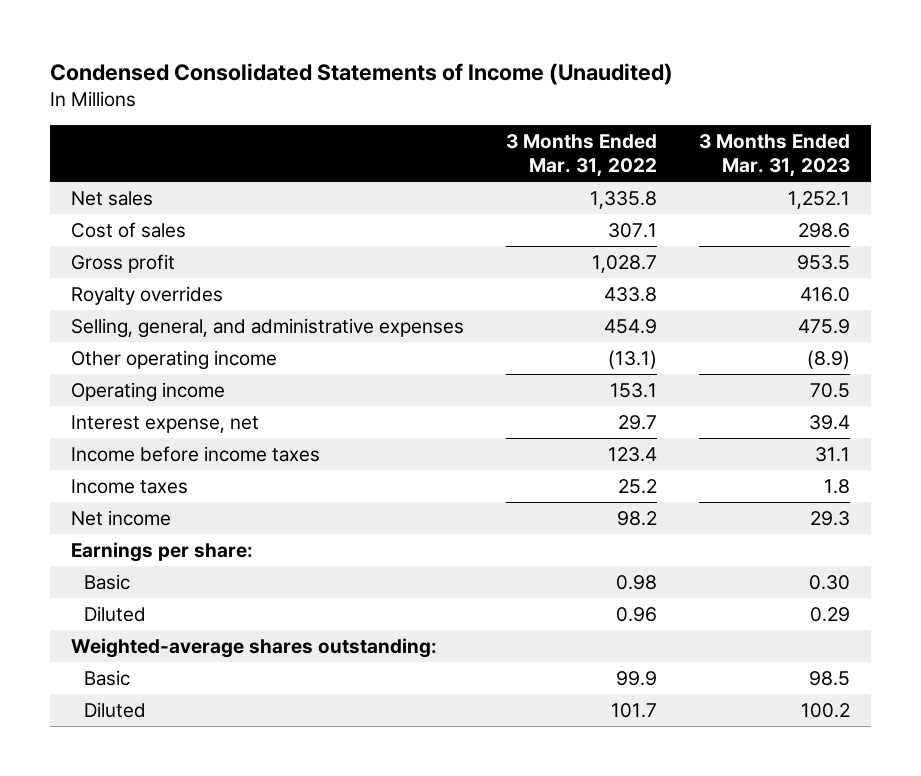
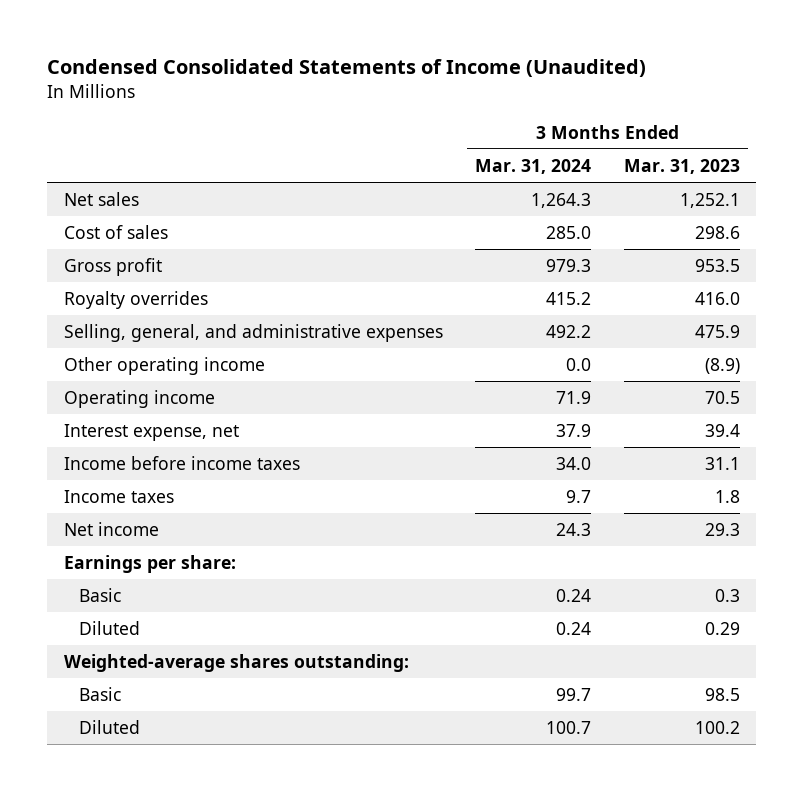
[506,134,658,177] 3 Months Ended Mar. 31, 2022 -> none
none -> [475,158,592,174] Mar. 31, 2024
[809,574,851,590] 0.30 -> [714,589,740,603] 0.3

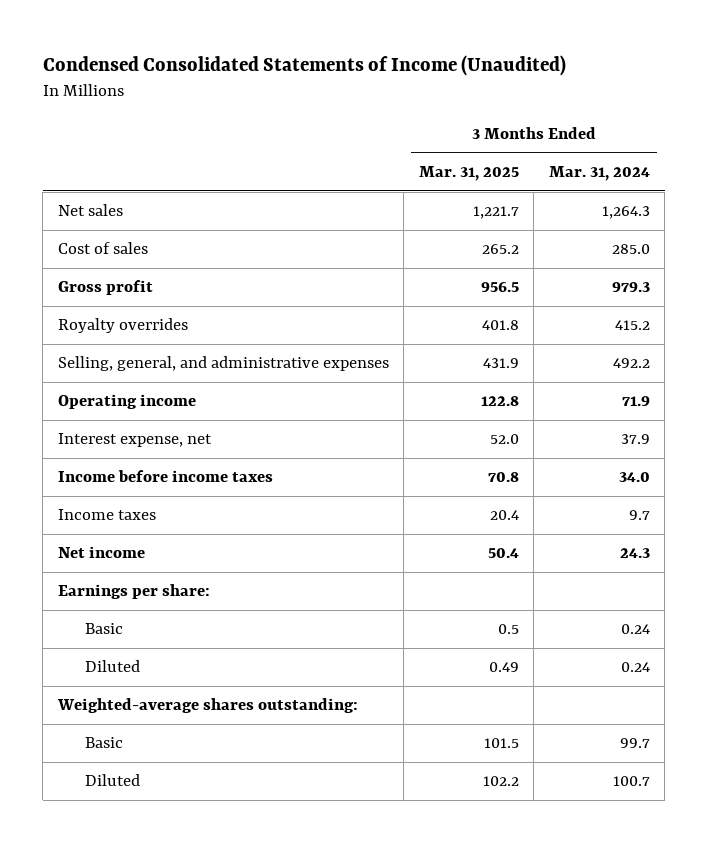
[623,158,740,174] Mar. 31, 2023 -> none
none -> [418,166,519,182] Mar. 31, 2025
[63,357,265,376] Other operating income -> none

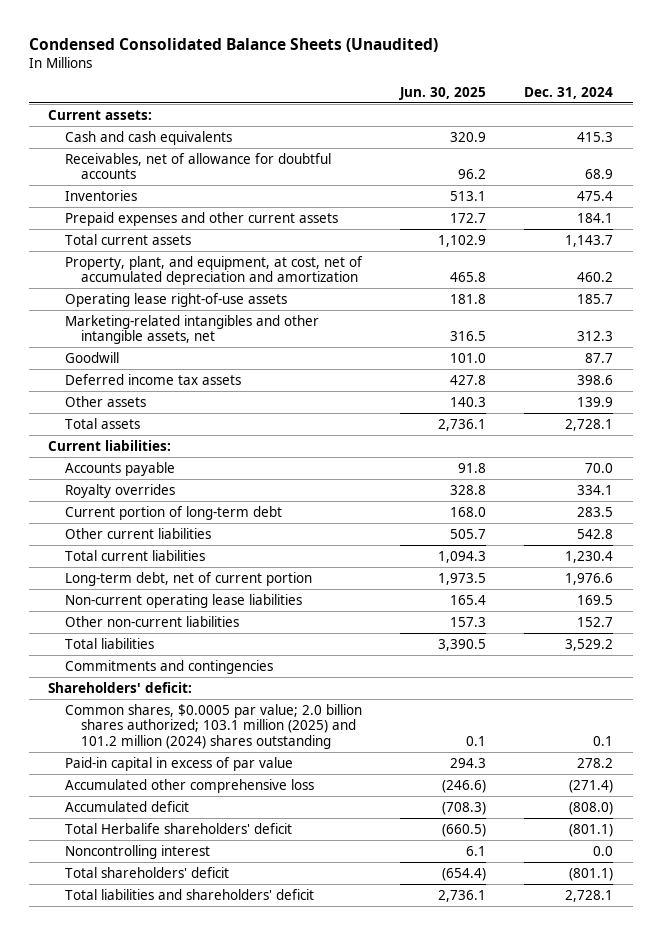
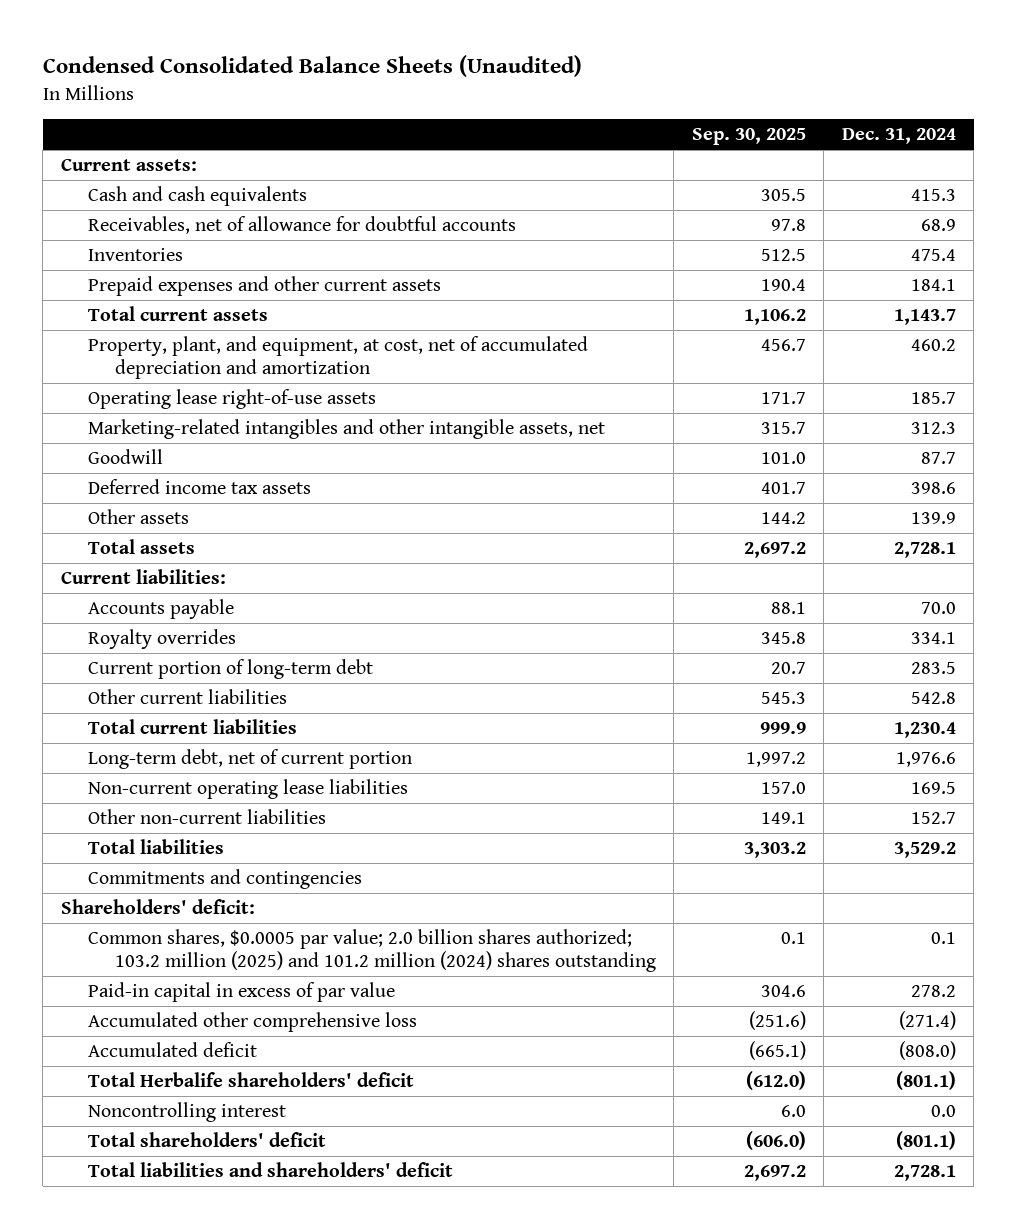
[399,86,487,100] Jun. 30, 2025 -> none
none -> [691,128,806,146] Sep. 30, 2025
[64,703,362,749] Common shares, $0.0005 par value; 2.0 billion shares authorized; 103.1 million (2025) and 101.2 million (2024) shares outstanding -> [87,929,656,972] Common shares, $0.0005 par value; 2.0 billion shares authorized; 103.2 million (2025) and 101.2 million (2024) shares outstanding

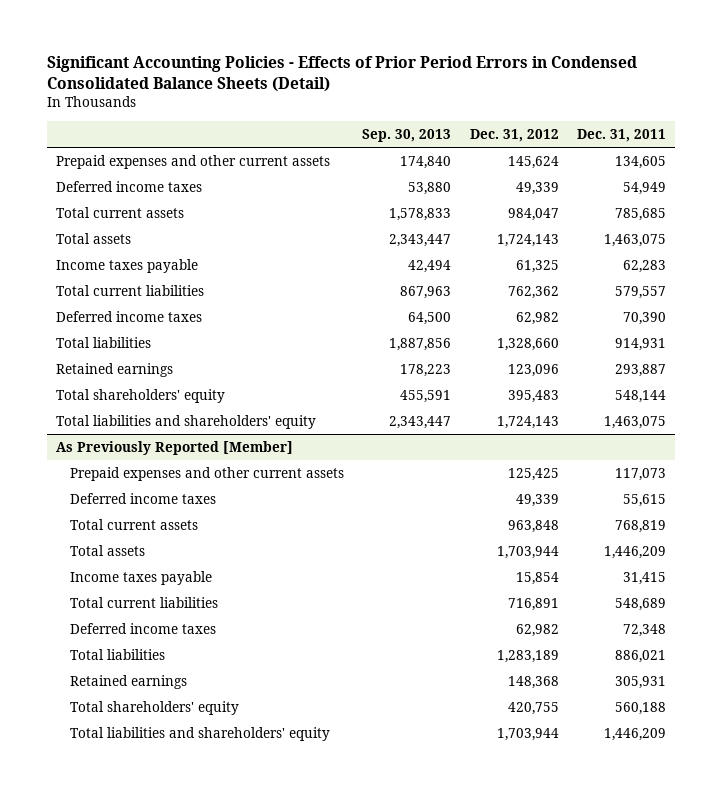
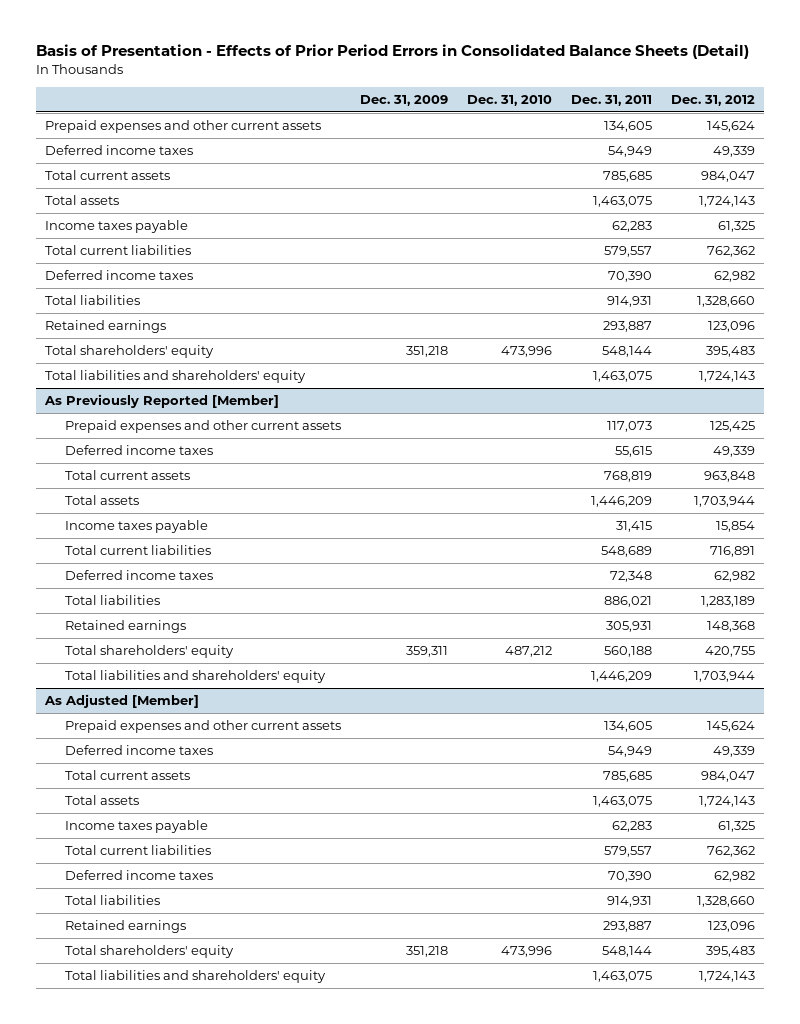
[47,56,638,93] Significant Accounting Policies - Effects of Prior Period Errors in Condensed Consolidated Balance Sheets (Detail) -> [35,44,749,60] Basis of Presentation - Effects of Prior Period Errors in Consolidated Balance Sheets (Detail)
[362,128,452,142] Sep. 30, 2013 -> none
none -> [359,94,448,106] Dec. 31, 2009
none -> [466,94,552,106] Dec. 31, 2010
none -> [44,693,200,708] As Adjusted [Member]
none -> [64,719,341,733] Prepaid expenses and other current assets
none -> [64,744,213,755] Deferred income taxes
none -> [64,769,190,780] Total current assets
none -> [64,794,139,805] Total assets
none -> [64,819,208,833] Income taxes payable
none -> [64,844,211,855] Total current liabilities
none -> [64,869,213,880] Deferred income taxes
none -> [64,894,160,905] Total liabilities
none -> [64,919,186,933] Retained earnings
none -> [64,944,234,958] Total shareholders' equity
none -> [64,969,326,983] Total liabilities and shareholders' equity

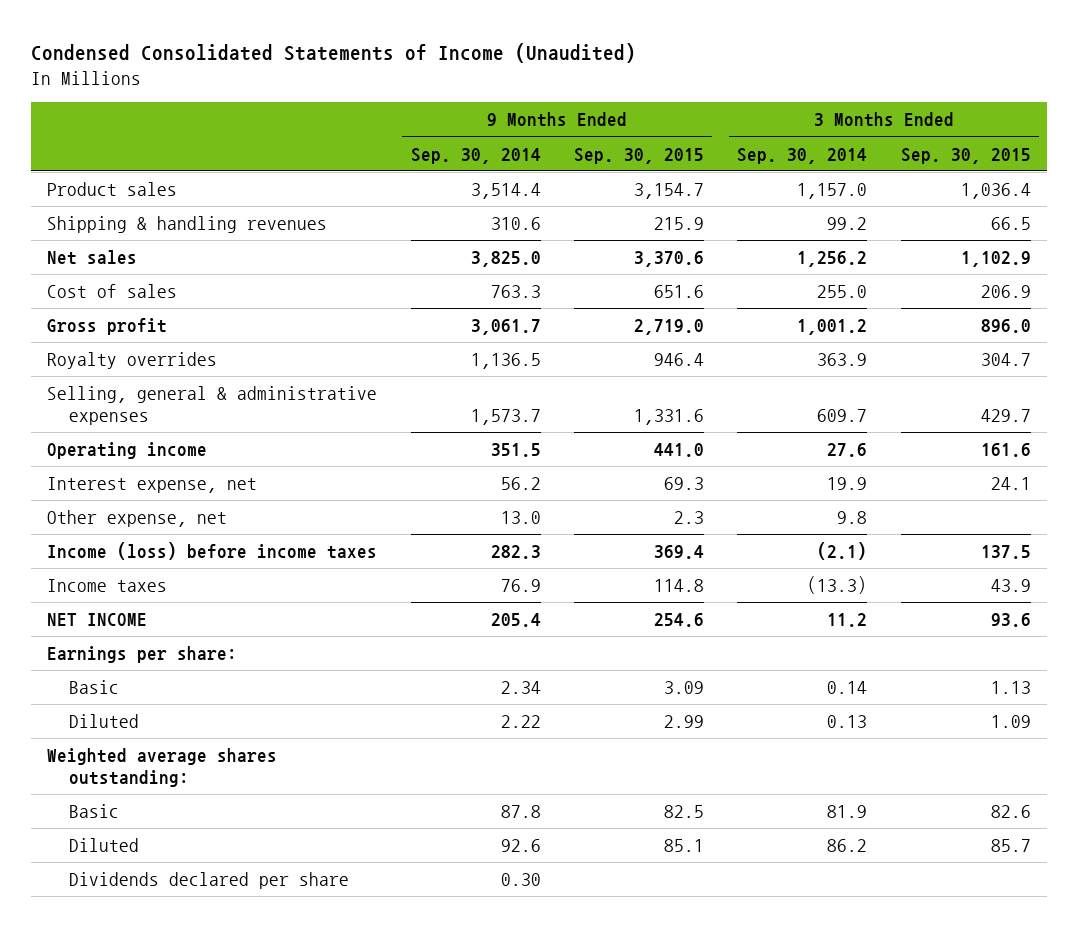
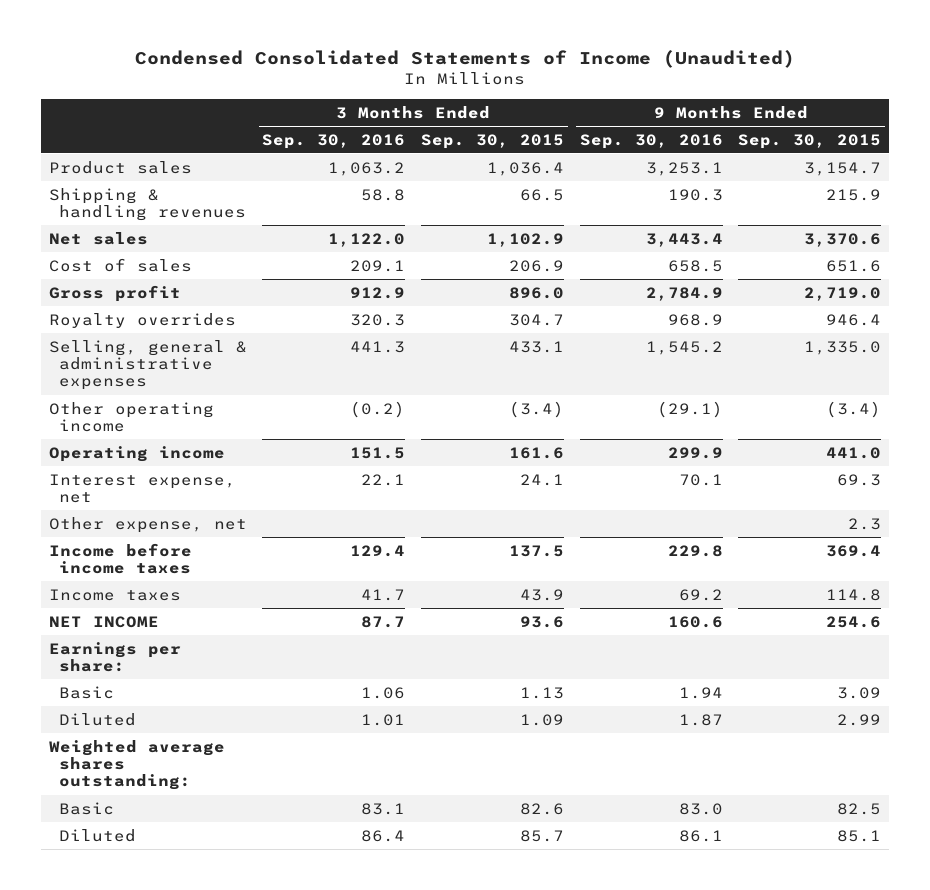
[410,147,541,164] Sep. 30, 2014 -> none
[737,147,868,164] Sep. 30, 2014 -> none
none -> [262,133,406,149] Sep. 30, 2016
none -> [579,133,723,149] Sep. 30, 2016
[634,408,705,425] 1,331.6 -> [804,340,882,355] 1,335.0
[980,408,1031,422] 429.7 -> [509,340,565,353] 433.1
none -> [48,401,214,433] Other operating income
[47,541,378,560] Income (loss) before income taxes -> [48,542,192,575] Income before income taxes
[68,871,349,889] Dividends declared per share -> none

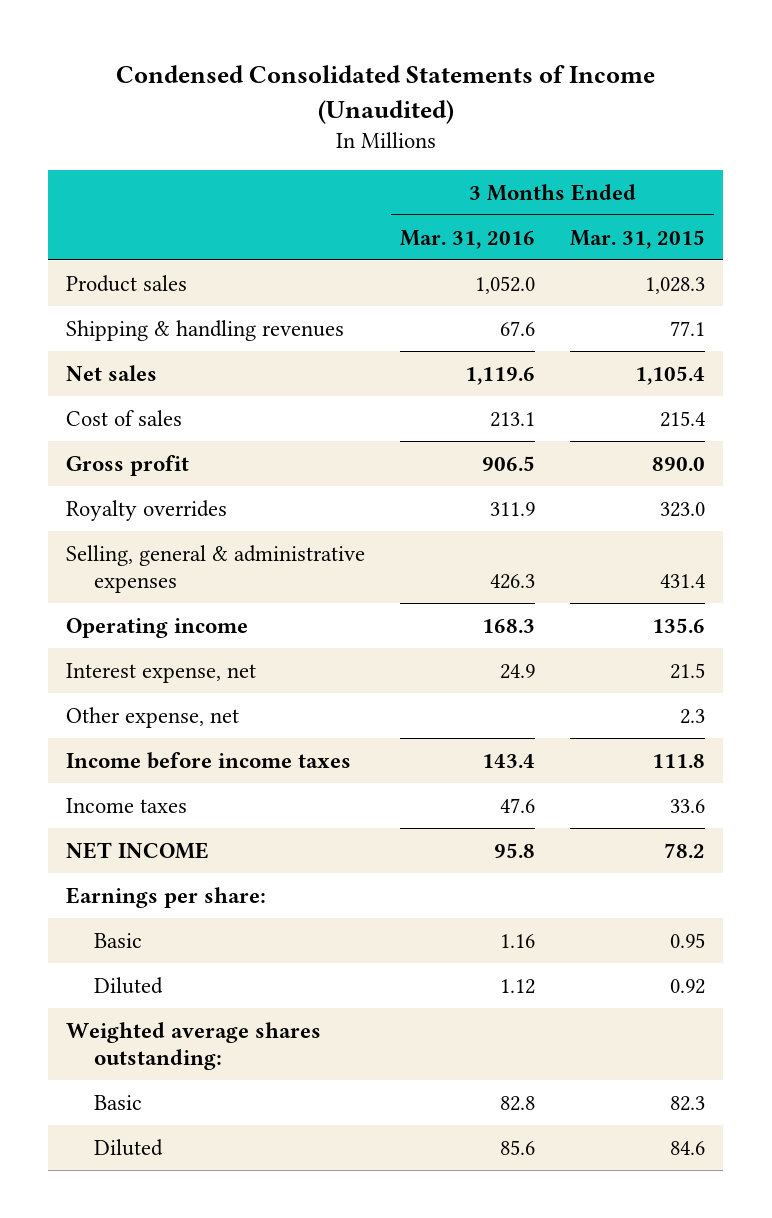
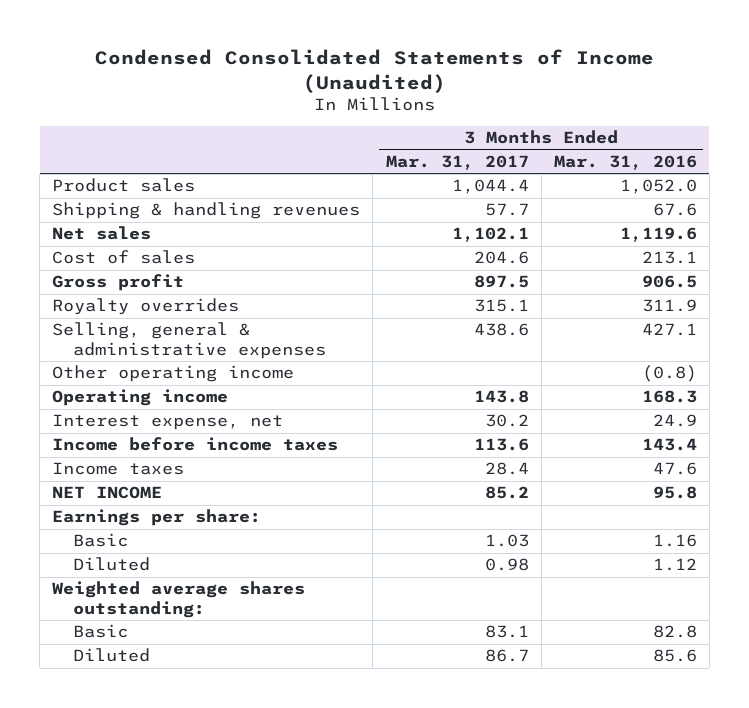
[570,229,706,249] Mar. 31, 2015 -> none
none -> [385,154,529,170] Mar. 31, 2017
[490,574,536,590] 426.3 -> [641,323,697,337] 427.1
none -> [52,365,295,383] Other operating income
[66,706,240,728] Other expense, net -> none

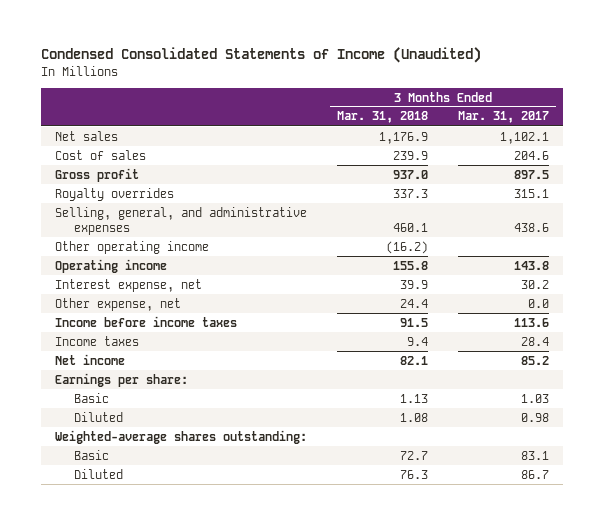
[553,154,697,170] Mar. 31, 2016 -> none
none -> [337,111,429,124] Mar. 31, 2018
[52,178,196,193] Product sales -> none
[52,202,361,220] Shipping & handling revenues -> none
[52,322,326,359] Selling, general & administrative expenses -> [55,206,308,235] Selling, general, and administrative expenses
none -> [55,297,182,311] Other expense, net
[52,486,163,500] NET INCOME -> [55,353,126,365] Net income
[52,581,306,618] Weighted average shares outstanding: -> [55,429,308,444] Weighted-average shares outstanding:

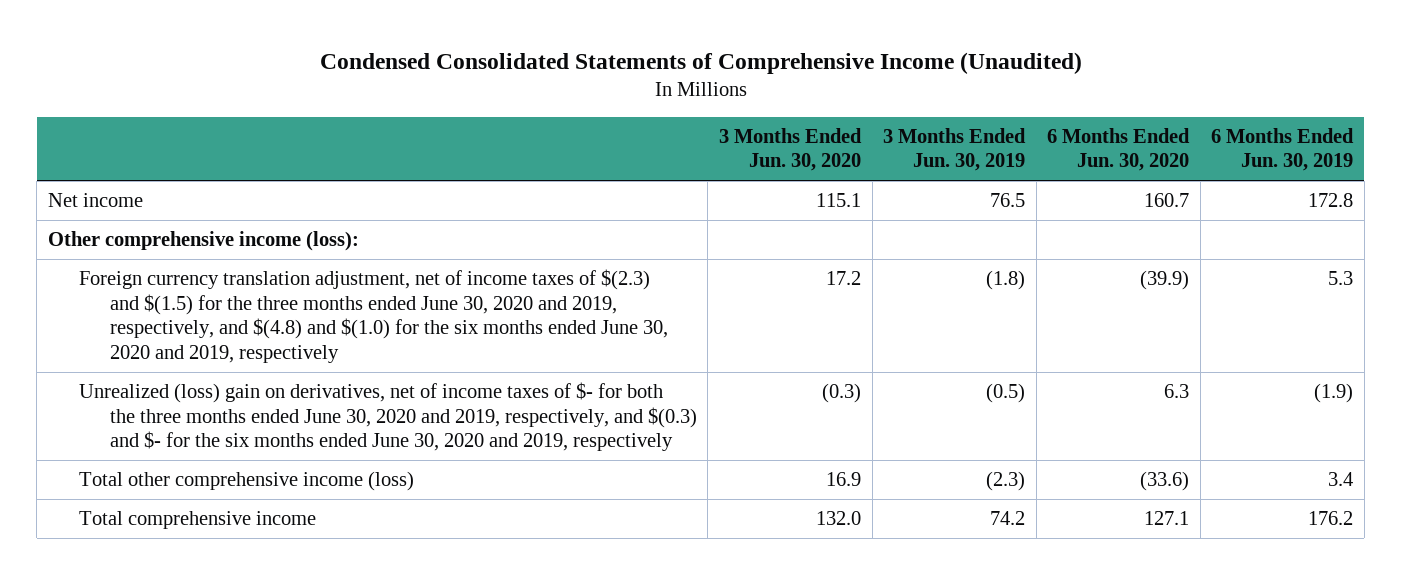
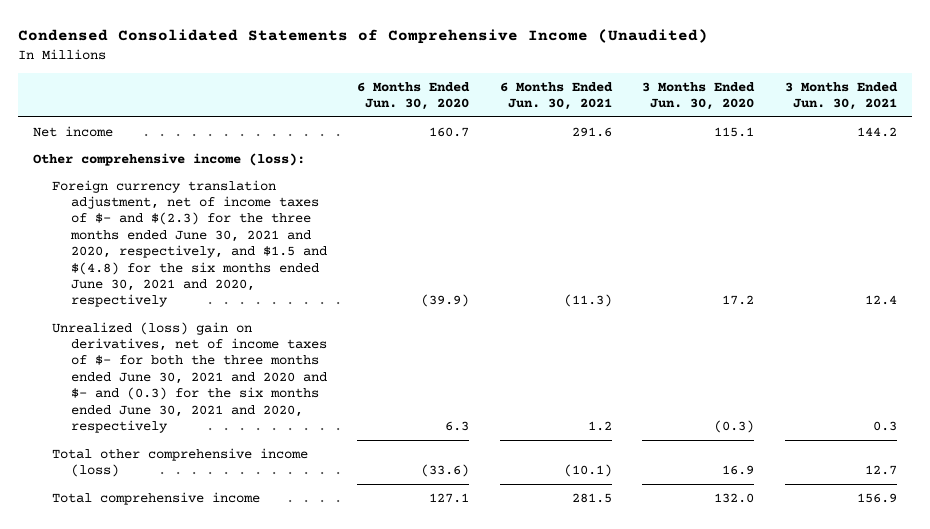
[883,127,1027,172] 3 Months Ended Jun. 30, 2019 -> none
[1211,127,1355,172] 6 Months Ended Jun. 30, 2019 -> none
none -> [499,81,613,111] 6 Months Ended Jun. 30, 2021
none -> [784,81,898,111] 3 Months Ended Jun. 30, 2021
[78,269,668,363] Foreign currency translation adjustment, net of income taxes of $(2.3) and $(1.5) for the three months ended June 30, 2020 and 2019, respectively, and $(4.8) and $(1.0) for the six months ended June 30, 2020 and 2019, respectively -> [52,179,327,308] Foreign currency translation adjustment, net of income taxes of $- and $(2.3) for the three months ended June 30, 2021 and 2020, respectively, and $1.5 and $(4.8) for the six months ended June 30, 2021 and 2020, respectively
[78,382,697,452] Unrealized (loss) gain on derivatives, net of income taxes of $- for both the three months ended June 30, 2020 and 2019, respectively, and $(0.3) and $- for the six months ended June 30, 2020 and 2019, respectively -> [52,321,327,433] Unrealized (loss) gain on derivatives, net of income taxes of $- for both the three months ended June 30, 2021 and 2020 and $- and (0.3) for the six months ended June 30, 2021 and 2020, respectively

